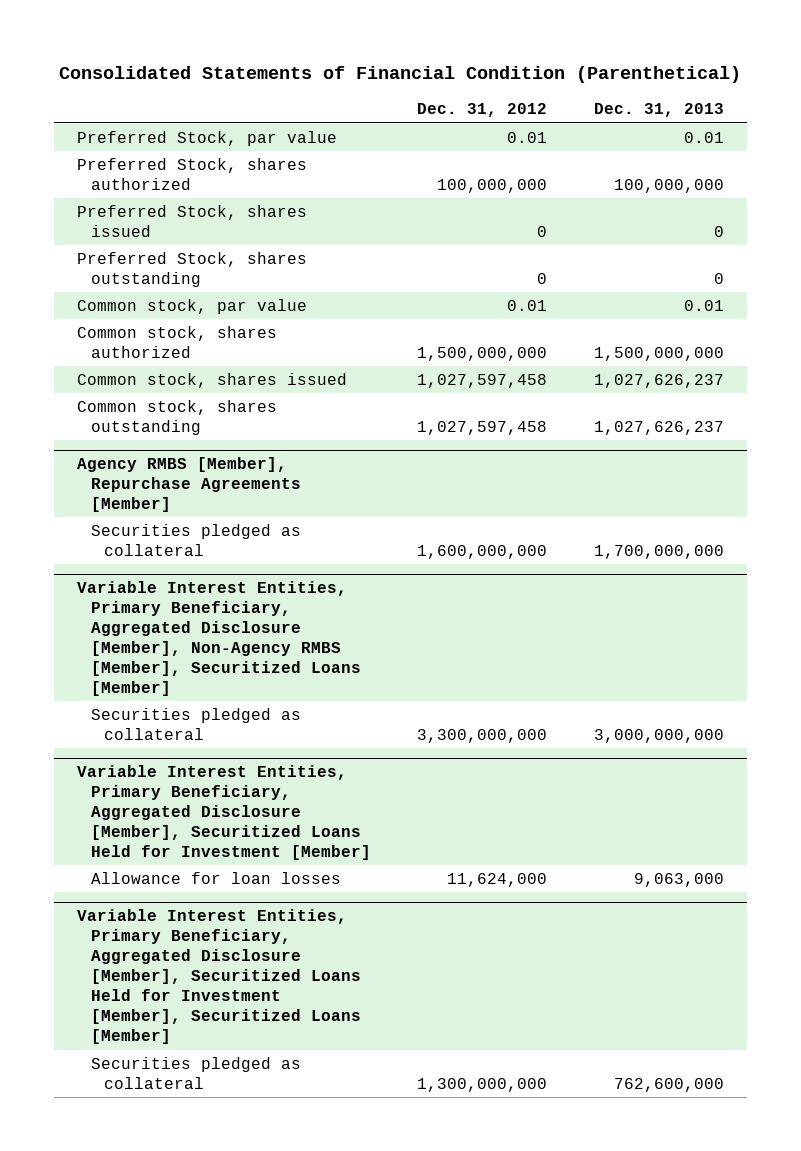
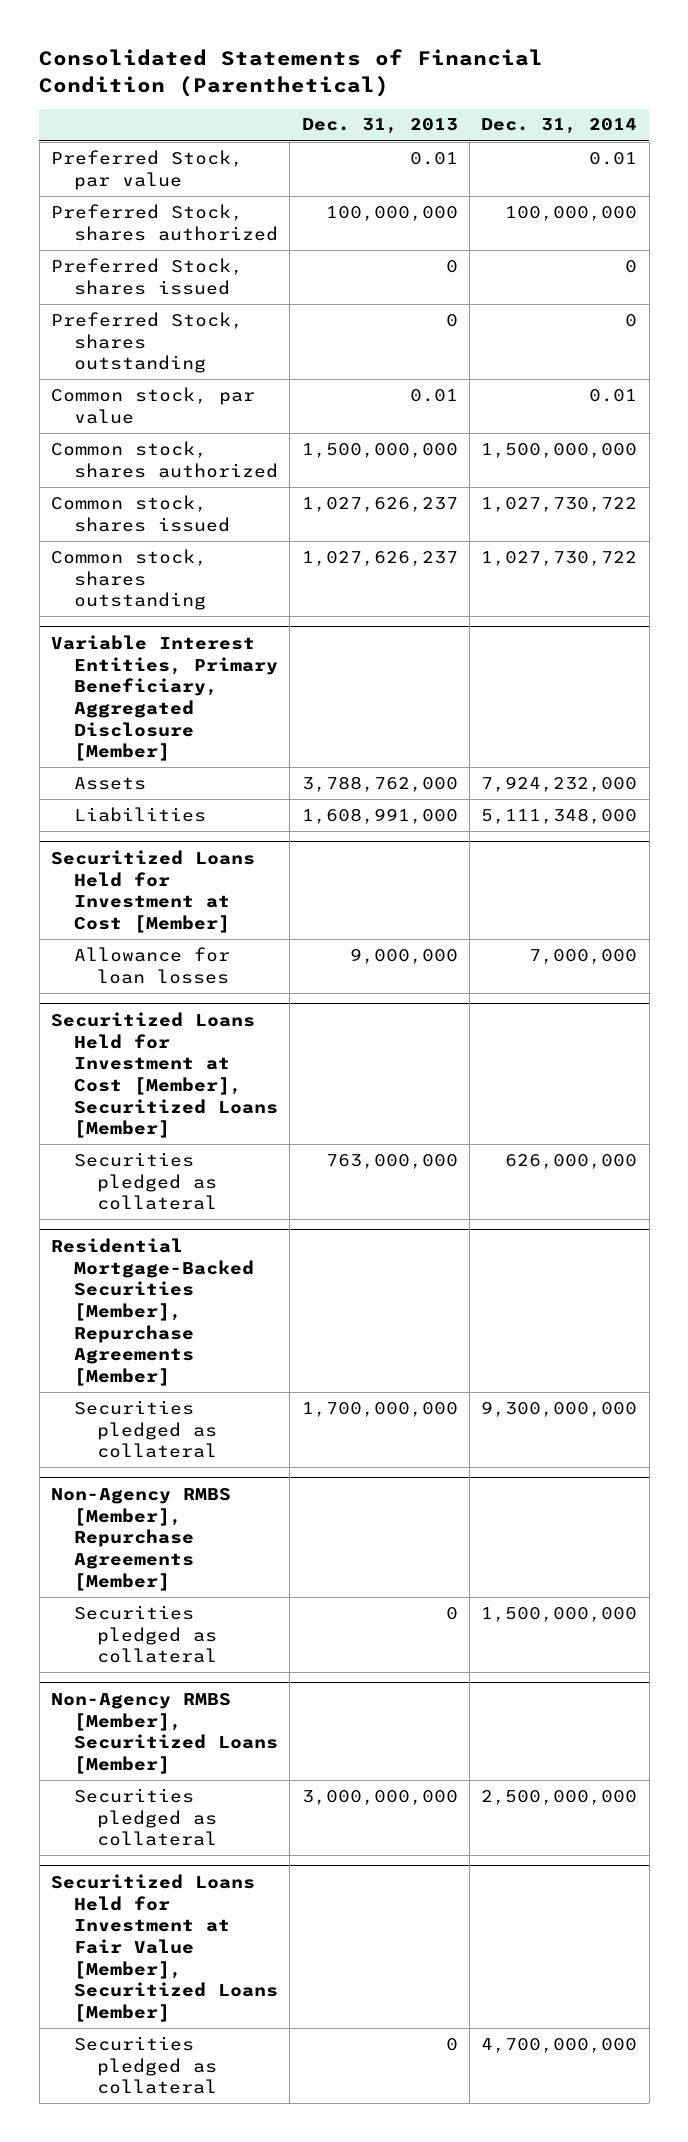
[417,103,548,118] Dec. 31, 2012 -> none
none -> [481,118,638,135] Dec. 31, 2014
[77,456,301,513] Agency RMBS [Member], Repurchase Agreements [Member] -> none
none -> [50,634,279,762] Variable Interest Entities, Primary Beneficiary, Aggregated Disclosure [Member]
none -> [74,776,147,790] Assets
none -> [74,806,207,822] Liabilities
none -> [50,849,255,933] Securitized Loans Held for Investment at Cost [Member]
none -> [74,946,231,984] Allowance for loan losses
none -> [50,1011,279,1139] Securitized Loans Held for Investment at Cost [Member], Securitized Loans [Member]
none -> [74,1151,218,1211] Securities pledged as collateral
none -> [50,1237,255,1386] Residential Mortgage-Backed Securities [Member], Repurchase Agreements [Member]
[77,580,361,697] Variable Interest Entities, Primary Beneficiary, Aggregated Disclosure [Member], Non-Agency RMBS [Member], Securitized Loans [Member] -> none
none -> [50,1487,231,1591] Non-Agency RMBS [Member], Repurchase Agreements [Member]
none -> [74,1604,218,1664] Securities pledged as collateral
none -> [50,1692,279,1774] Non-Agency RMBS [Member], Securitized Loans [Member]
[77,764,371,861] Variable Interest Entities, Primary Beneficiary, Aggregated Disclosure [Member], Securitized Loans Held for Investment [Member] -> none
[90,871,341,884] Allowance for loan losses -> none
[77,908,361,1045] Variable Interest Entities, Primary Beneficiary, Aggregated Disclosure [Member], Securitized Loans Held for Investment [Member], Securitized Loans [Member] -> none
none -> [50,1873,279,2022] Securitized Loans Held for Investment at Fair Value [Member], Securitized Loans [Member]
[613,1077,724,1092] 762,600,000 -> [445,2037,458,2051] 0

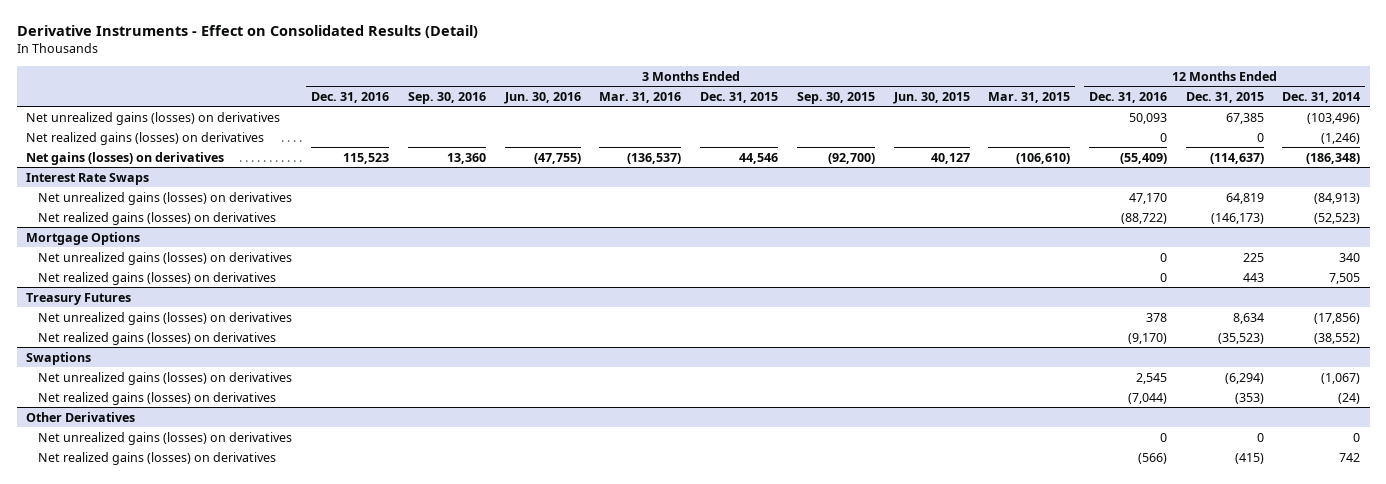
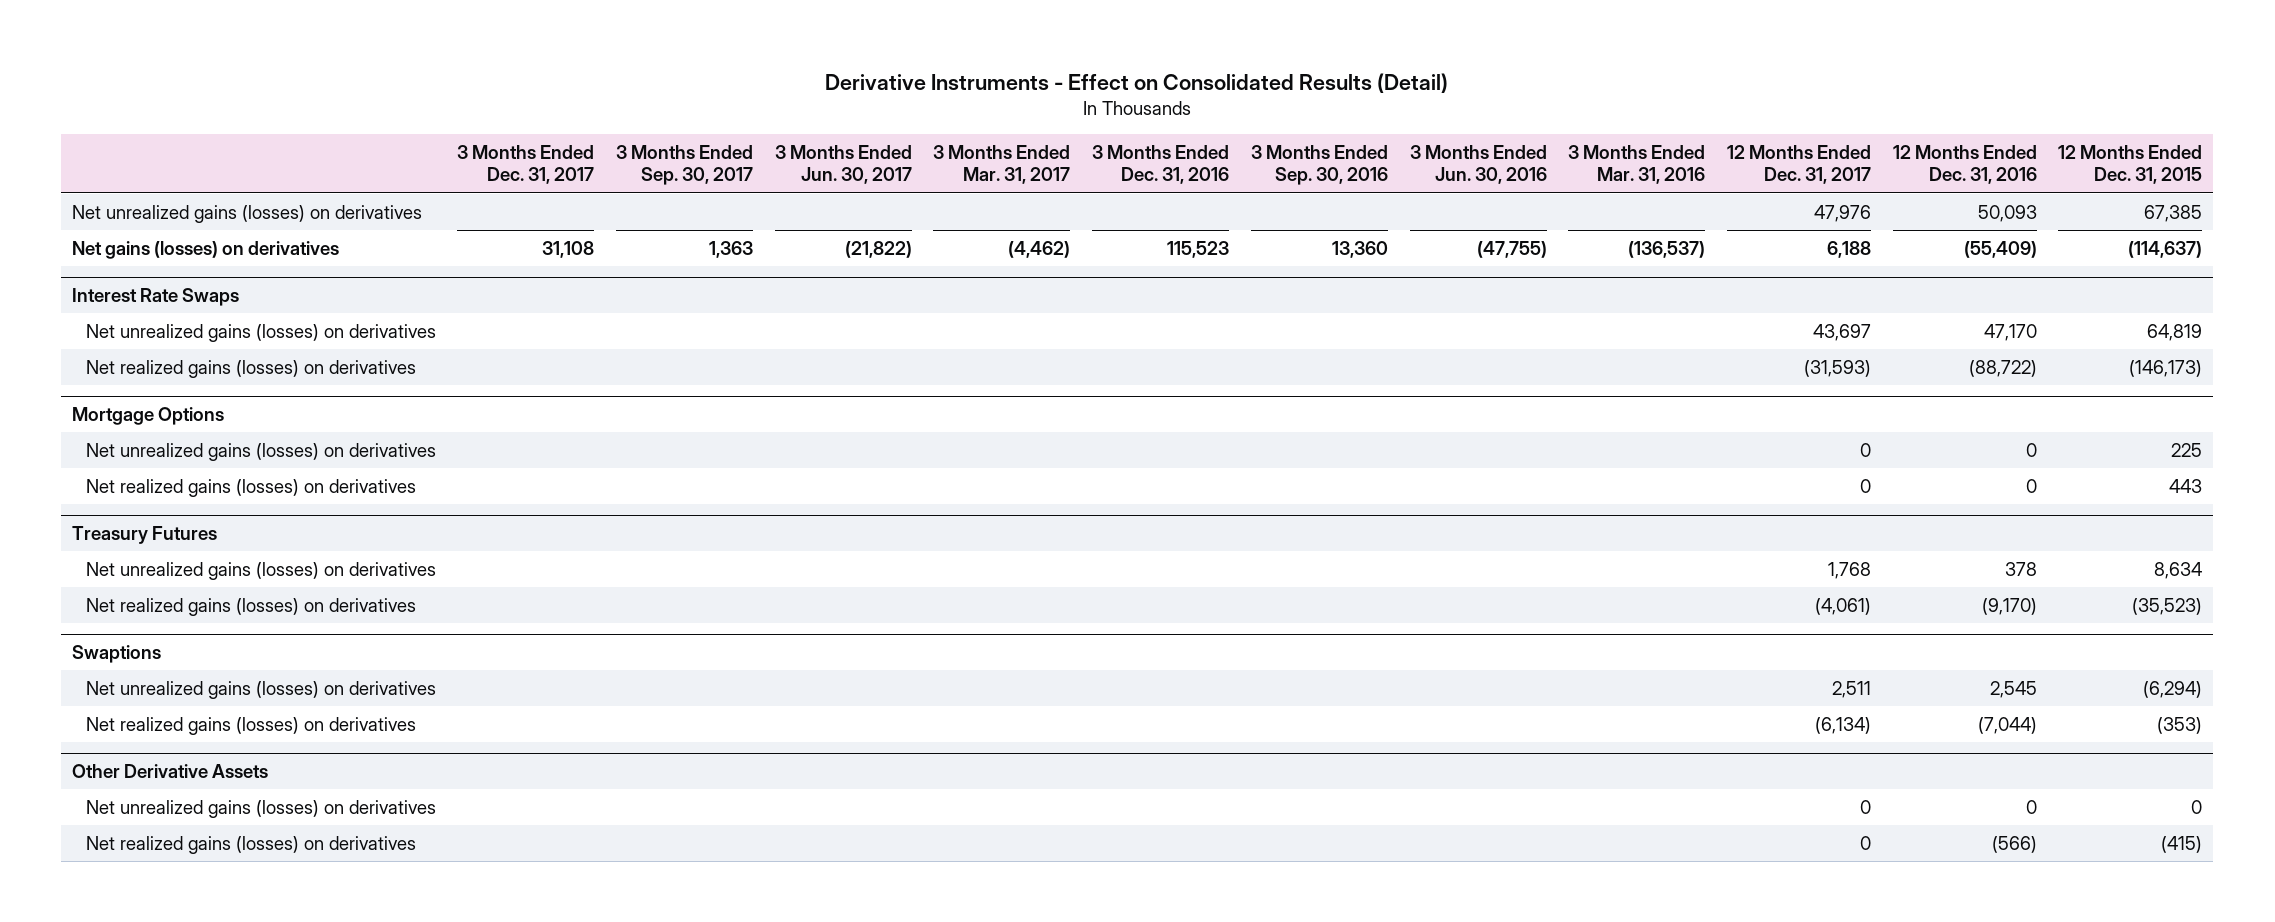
[700,91,779,103] Dec. 31, 2015 -> none
[796,91,875,104] Sep. 30, 2015 -> none
[892,91,970,104] Jun. 30, 2015 -> none
[988,91,1071,103] Mar. 31, 2015 -> none
[1282,91,1361,103] Dec. 31, 2014 -> none
none -> [457,145,595,185] 3 Months Ended Dec. 31, 2017
none -> [616,145,754,186] 3 Months Ended Sep. 30, 2017
none -> [774,145,912,185] 3 Months Ended Jun. 30, 2017
none -> [933,145,1071,185] 3 Months Ended Mar. 31, 2017
none -> [1726,145,1871,185] 12 Months Ended Dec. 31, 2017
[25,131,264,145] Net realized gains (losses) on derivatives -> none
[25,411,135,422] Other Derivatives -> [72,764,269,779] Other Derivative Assets

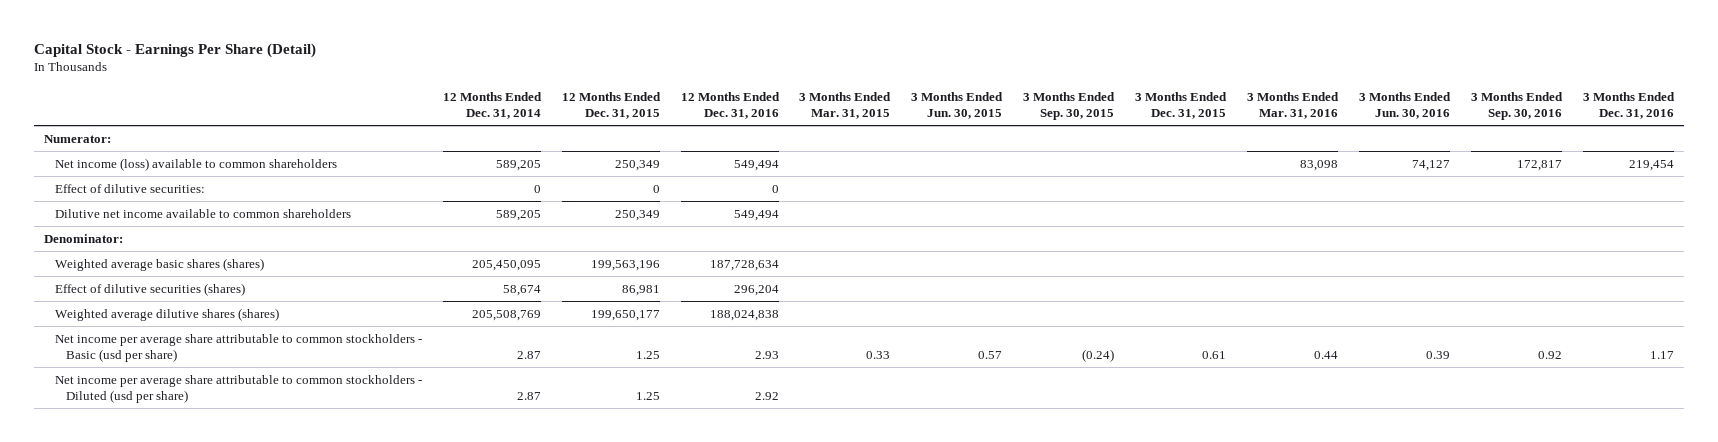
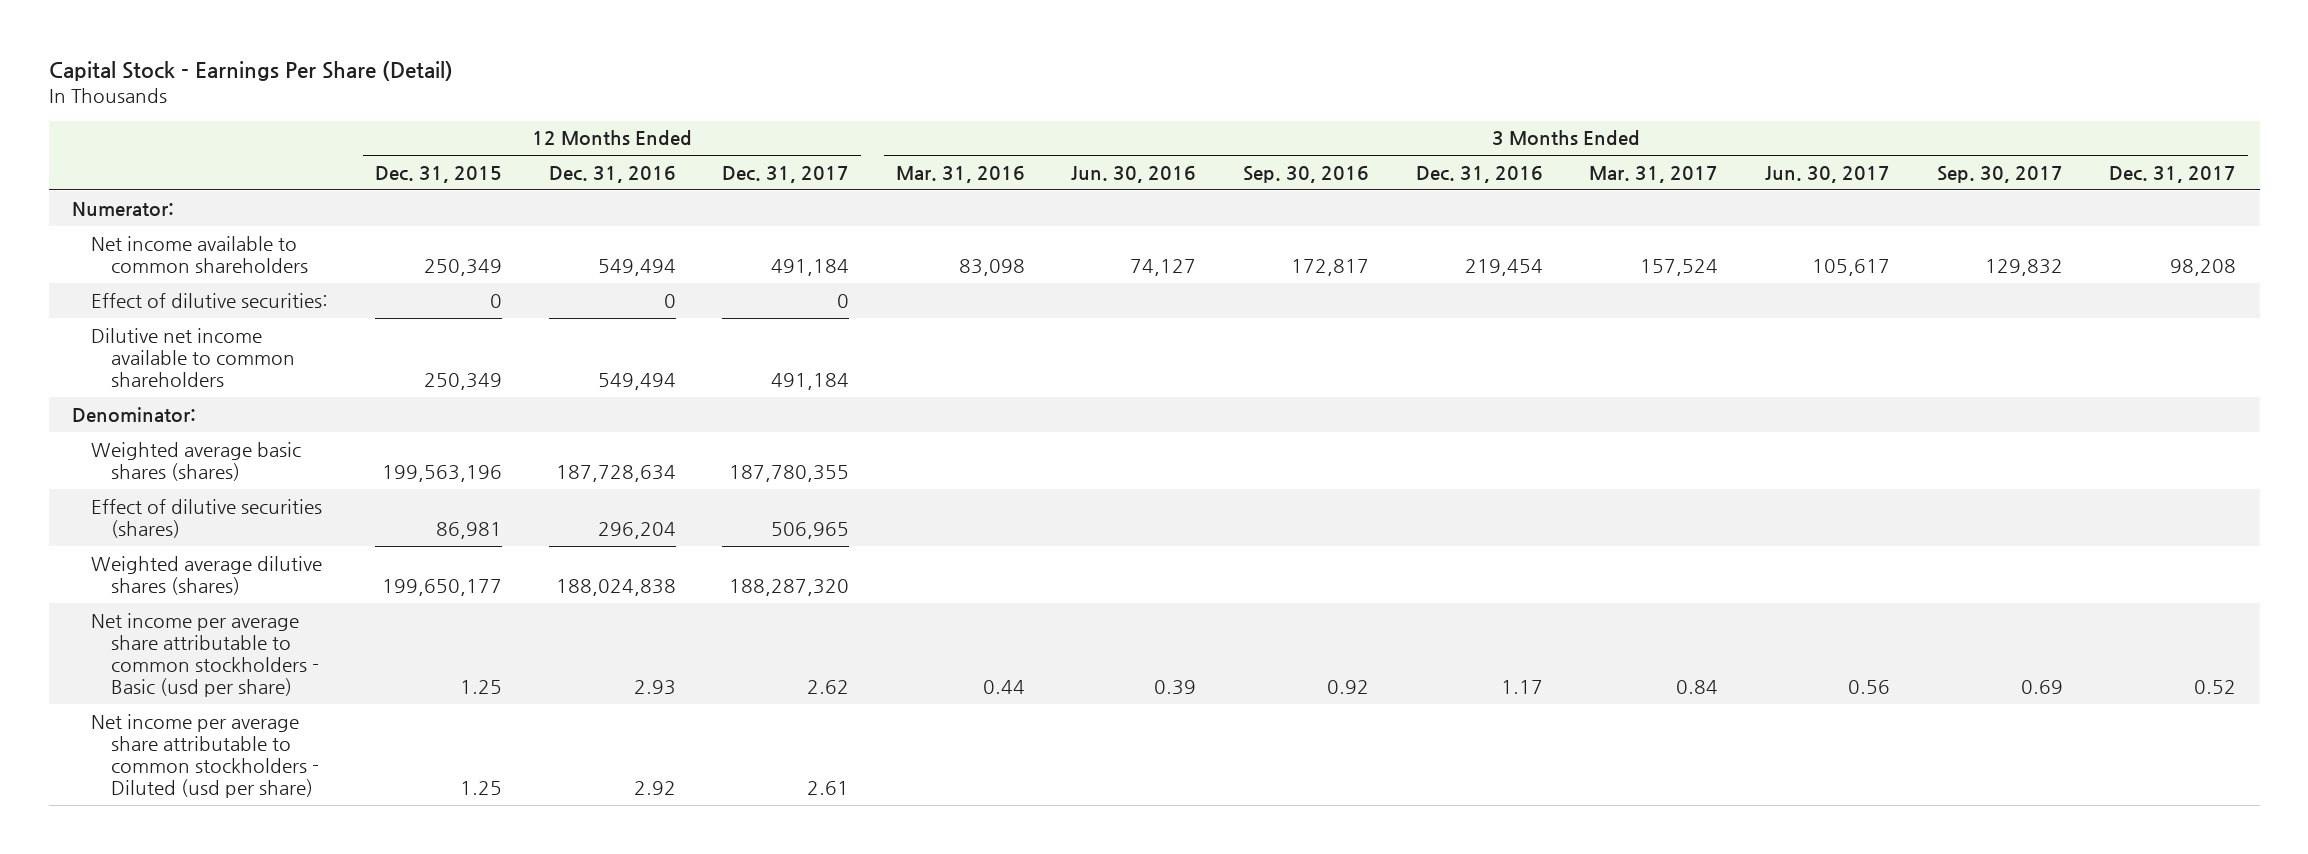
[442,91,542,119] 12 Months Ended Dec. 31, 2014 -> none
[799,91,892,119] 3 Months Ended Mar. 31, 2015 -> none
[911,91,1004,119] 3 Months Ended Jun. 30, 2015 -> none
[1023,91,1116,120] 3 Months Ended Sep. 30, 2015 -> none
[1135,91,1228,119] 3 Months Ended Dec. 31, 2015 -> none
none -> [722,165,850,183] Dec. 31, 2017
none -> [1589,165,1719,183] Mar. 31, 2017
none -> [1765,165,1891,183] Jun. 30, 2017
none -> [1936,165,2063,183] Sep. 30, 2017
none -> [2109,165,2237,183] Dec. 31, 2017
[55,157,338,171] Net income (loss) available to common shareholders -> [91,235,308,273] Net income available to common shareholders

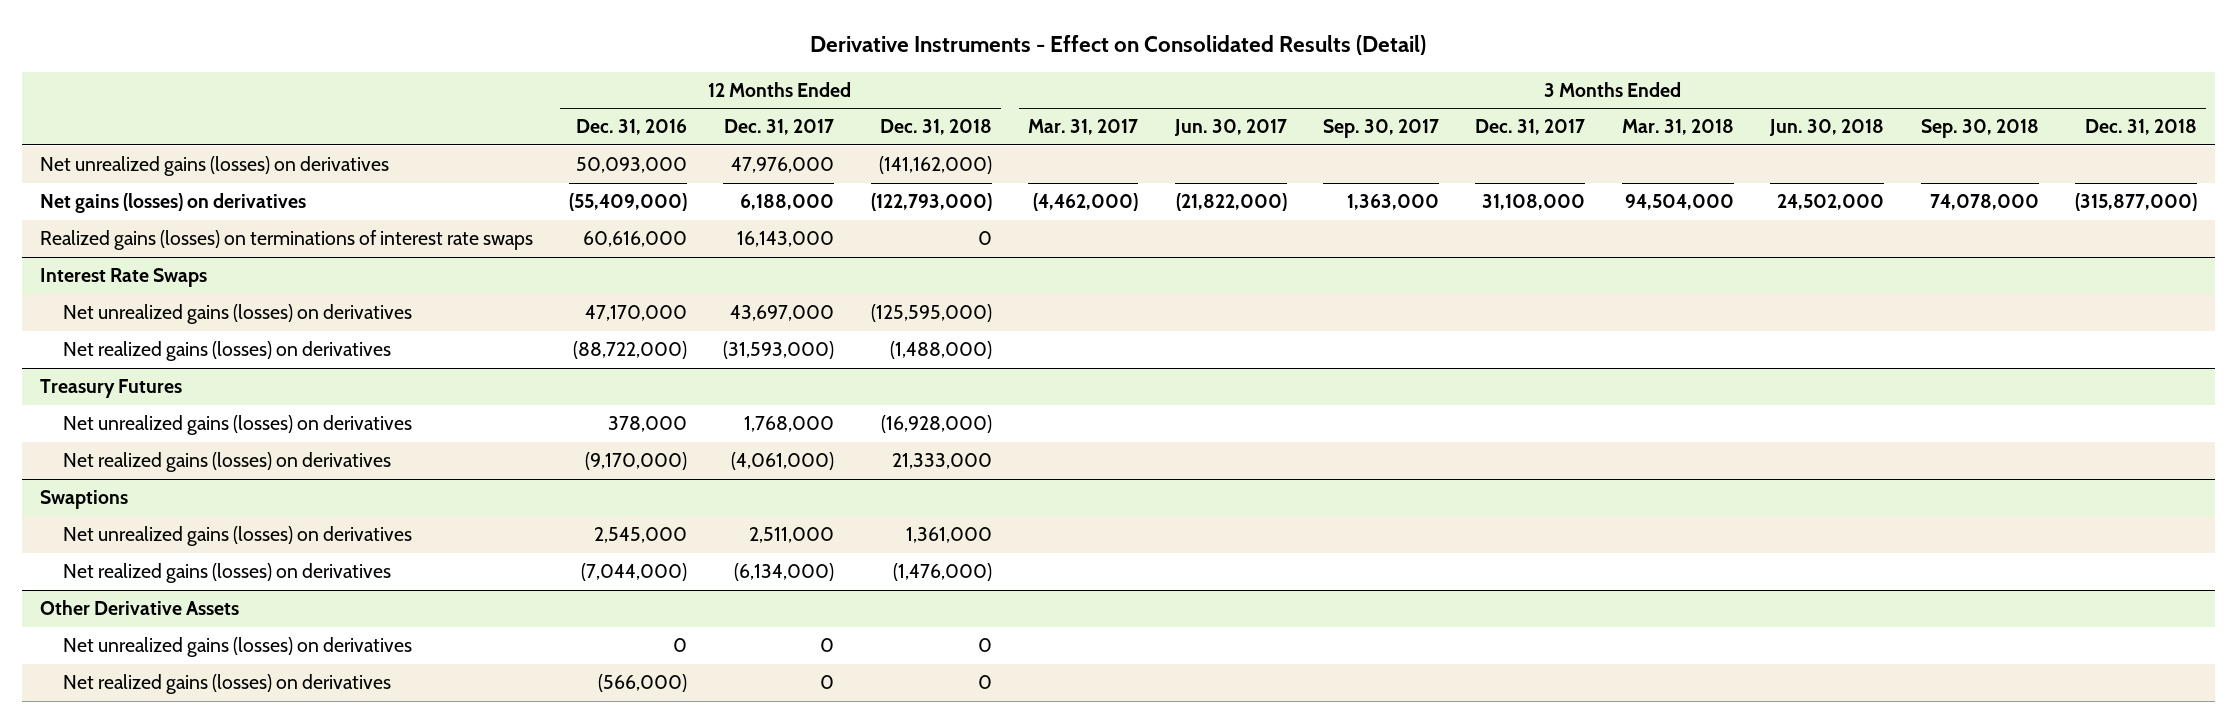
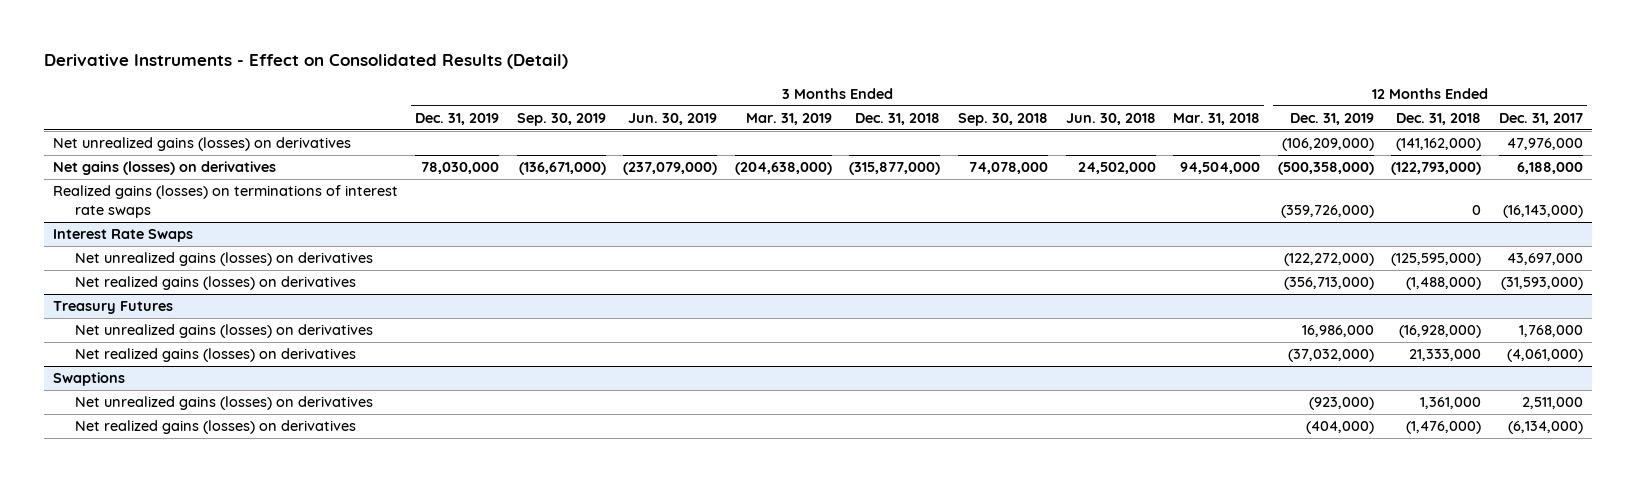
[576,119,688,136] Dec. 31, 2016 -> none
[1028,119,1139,136] Mar. 31, 2017 -> none
[1173,119,1287,137] Jun. 30, 2017 -> none
[1323,119,1440,139] Sep. 30, 2017 -> none
[1475,119,1586,136] Dec. 31, 2017 -> none
none -> [415,112,500,125] Dec. 31, 2019
none -> [516,112,606,126] Sep. 30, 2019
none -> [628,112,718,125] Jun. 30, 2019
none -> [745,112,832,125] Mar. 31, 2019
none -> [1289,112,1374,125] Dec. 31, 2019
[737,231,835,248] 16,143,000 -> [1502,204,1583,218] (16,143,000)
[39,600,239,616] Other Derivative Assets -> none
[63,637,413,658] Net unrealized gains (losses) on derivatives -> none
[63,674,392,695] Net realized gains (losses) on derivatives -> none

